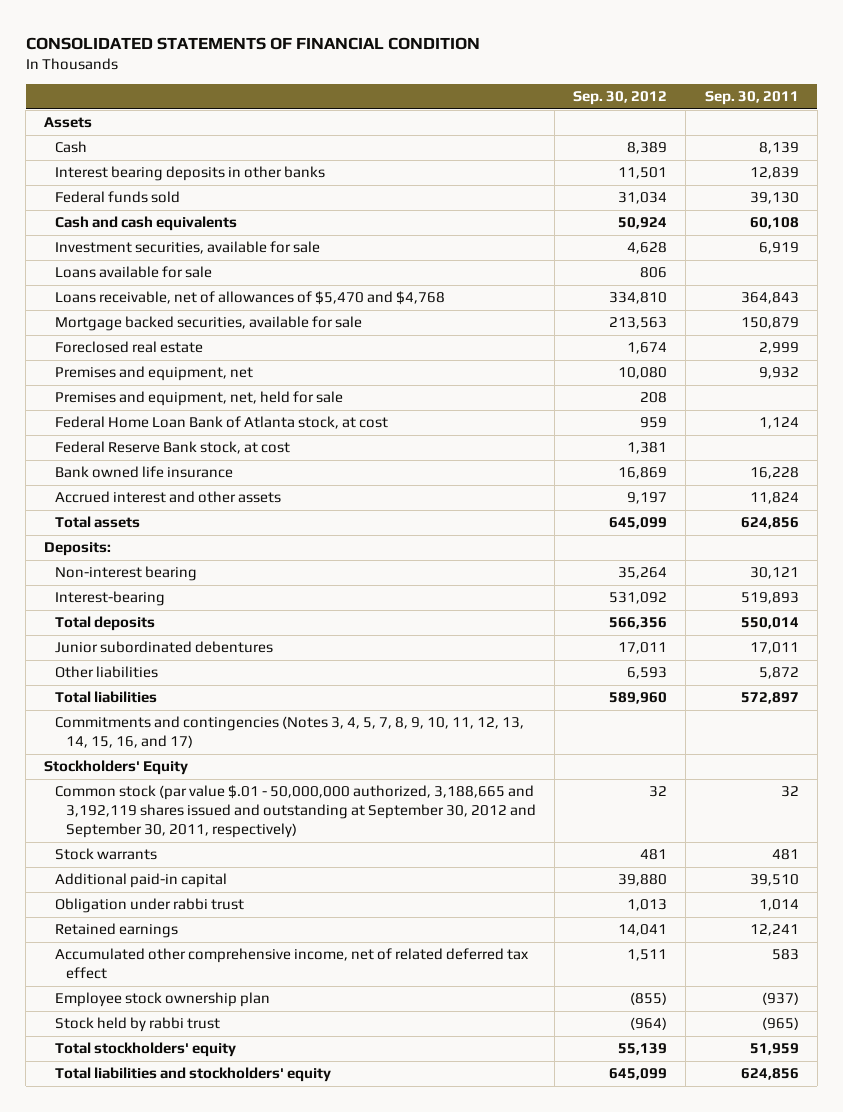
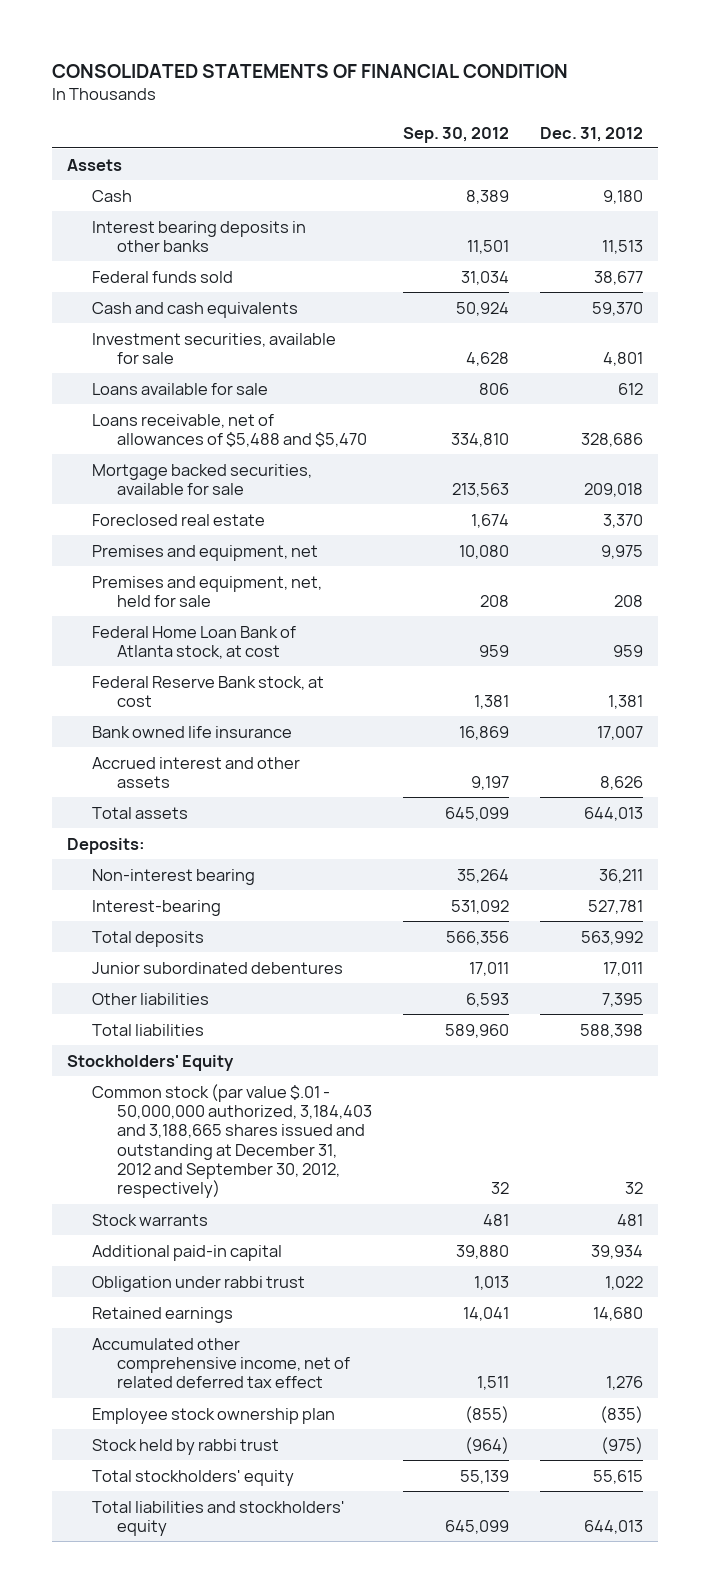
[704,91,799,106] Sep. 30, 2011 -> none
none -> [539,126,643,142] Dec. 31, 2012
[55,291,446,306] Loans receivable, net of allowances of $5,470 and $4,768 -> [92,413,368,447] Loans receivable, net of allowances of $5,488 and $5,470
[55,716,525,749] Commitments and contingencies (Notes 3, 4, 5, 7, 8, 9, 10, 11, 12, 13, 14, 15, 16, and 17) -> none
[55,785,536,839] Common stock (par value $.01 - 50,000,000 authorized, 3,188,665 and 3,192,119 shares issued and outstanding at September 30, 2012 and September 30, 2011, respectively) -> [92,1083,373,1199] Common stock (par value $.01 - 50,000,000 authorized, 3,184,403 and 3,188,665 shares issued and outstanding at December 31, 2012 and September 30, 2012, respectively)

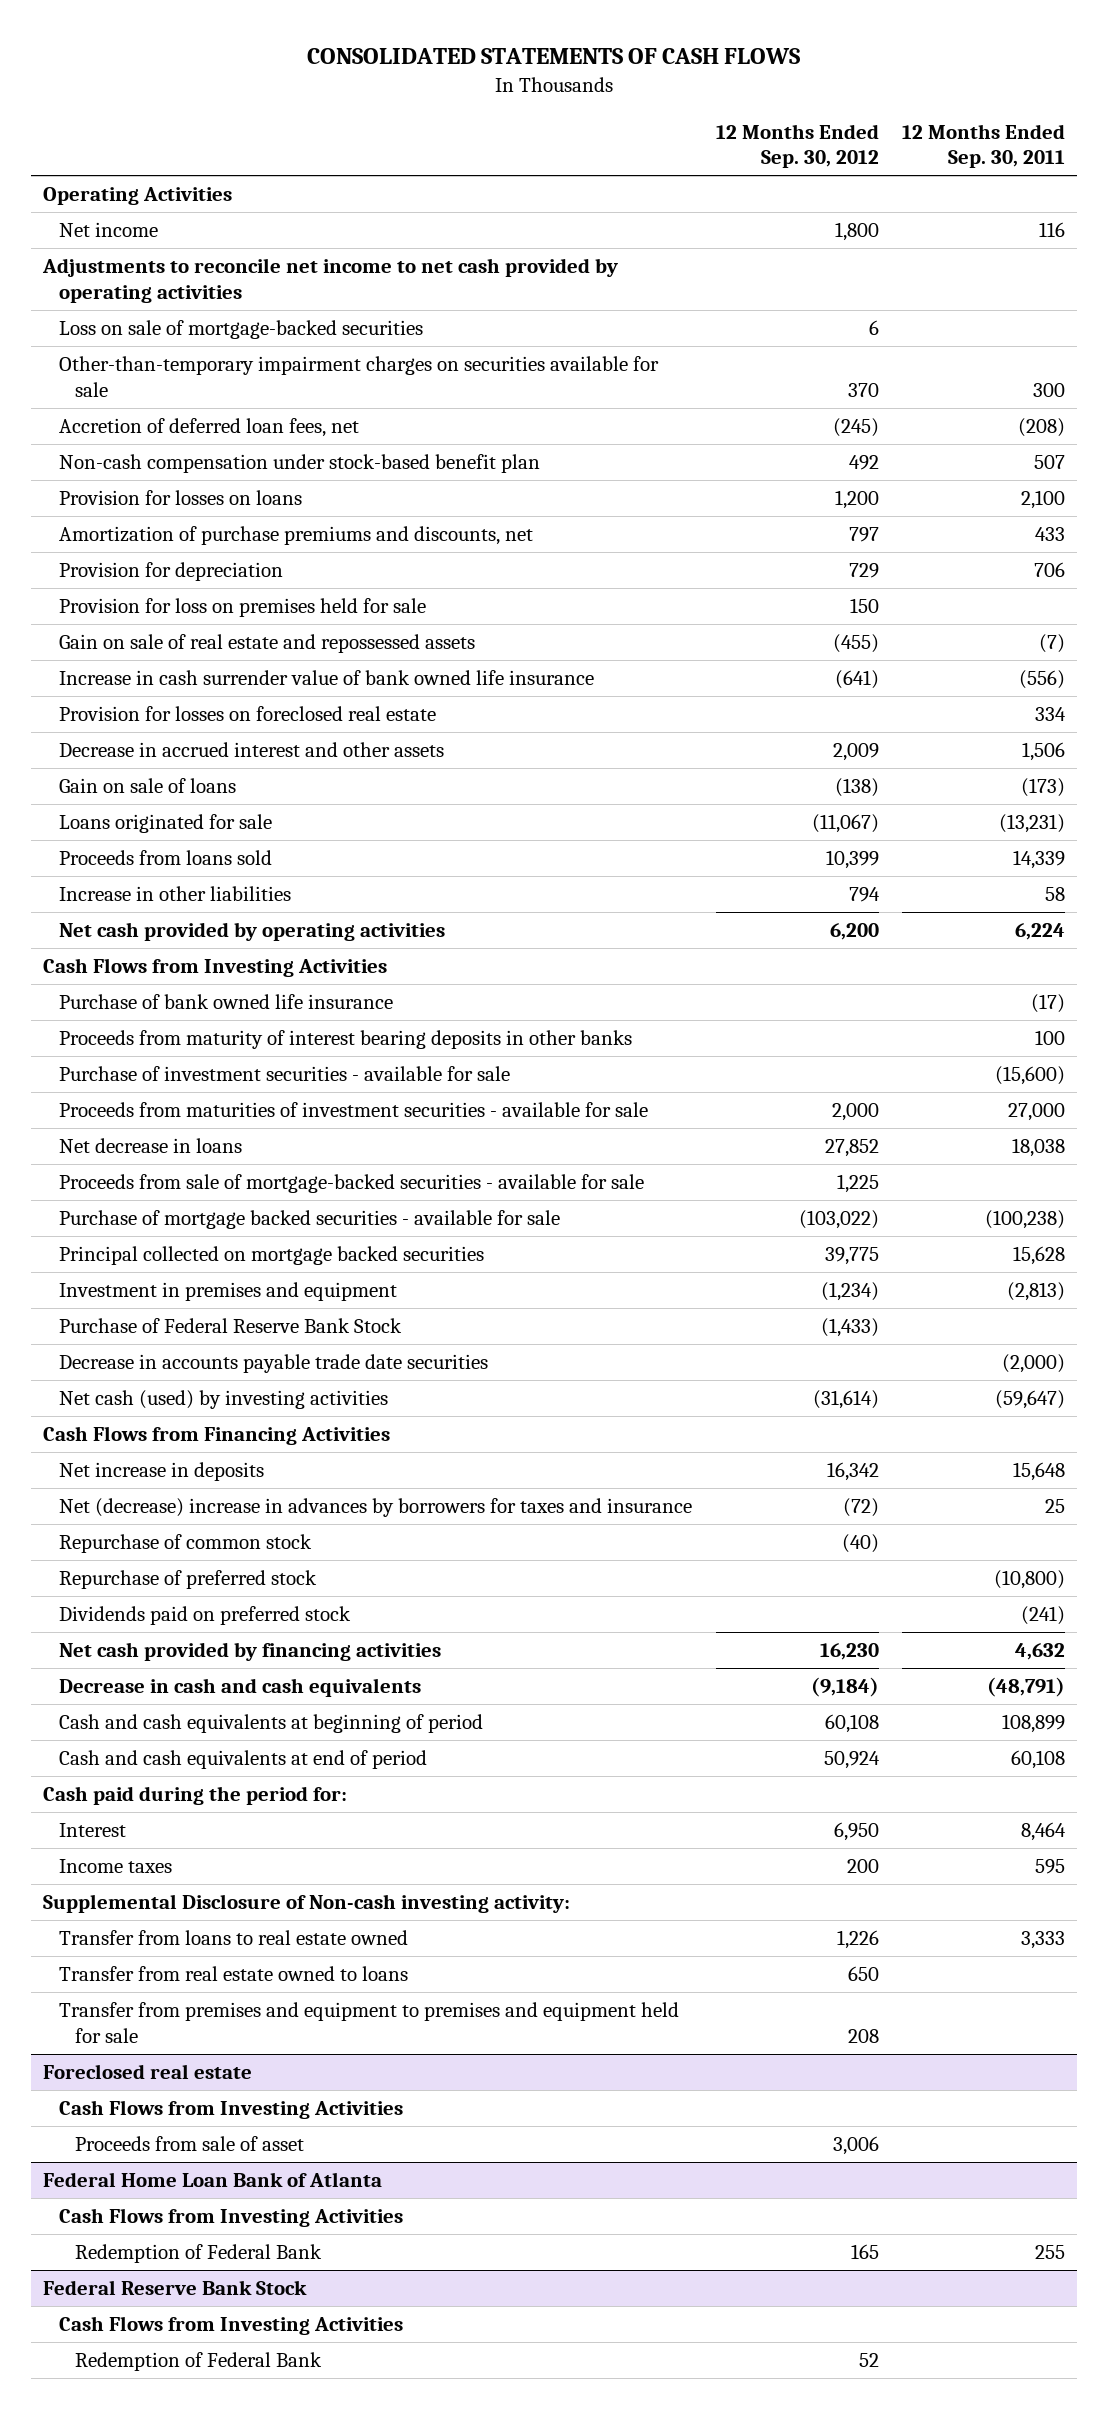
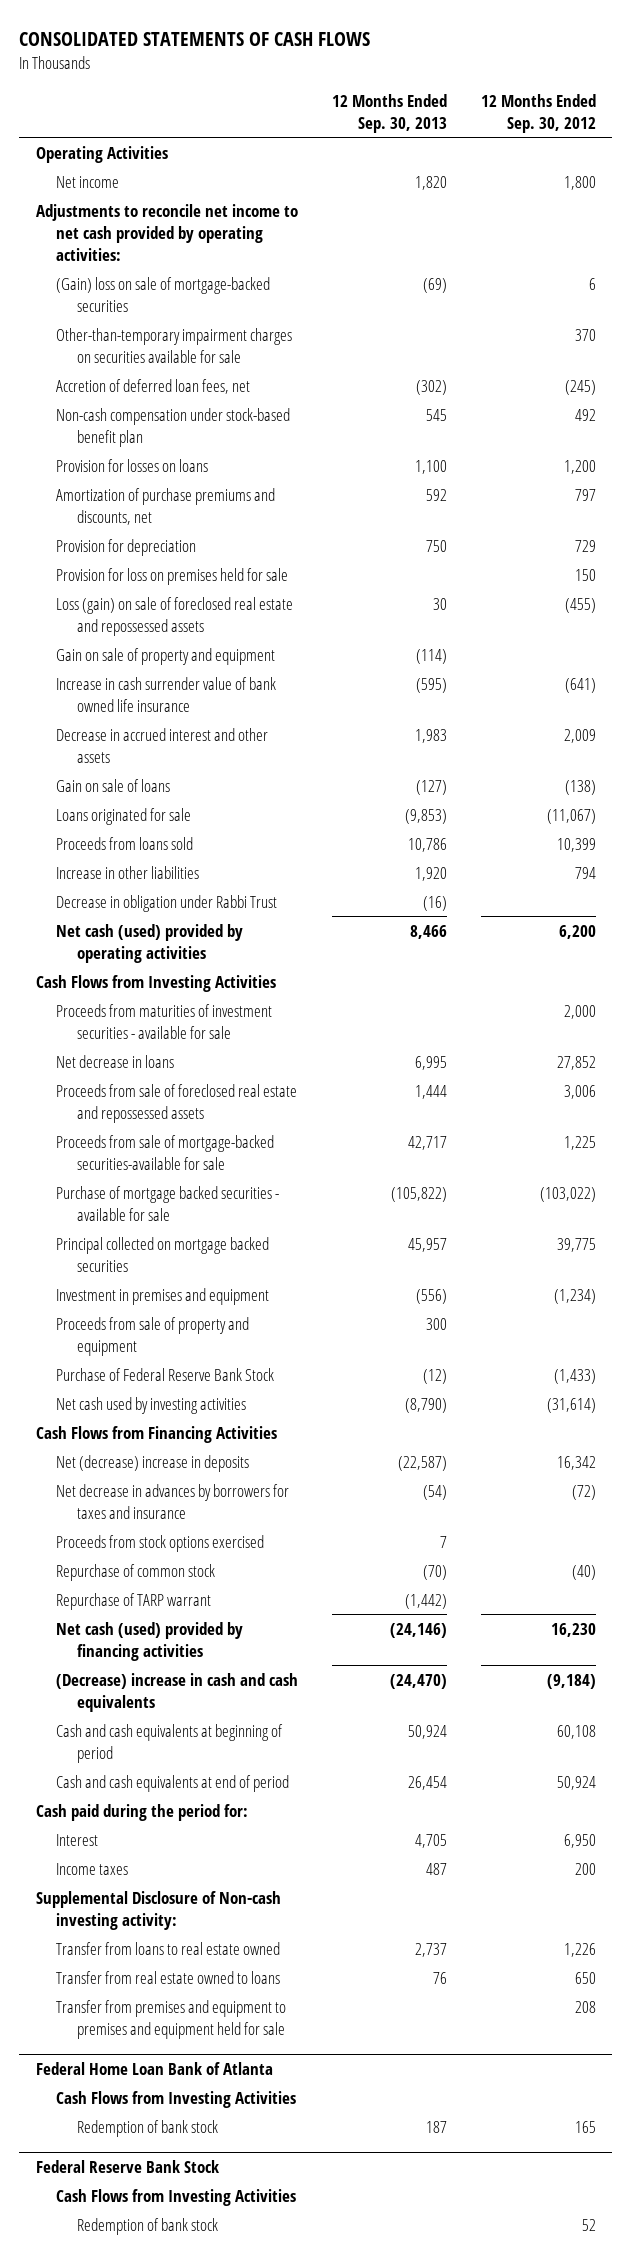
[902,123,1066,169] 12 Months Ended Sep. 30, 2011 -> none
none -> [331,93,447,133] 12 Months Ended Sep. 30, 2013
[42,258,619,304] Adjustments to reconcile net income to net cash provided by operating activities -> [35,203,298,261] Adjustments to reconcile net income to net cash provided by operating activities:
[59,320,424,340] Loss on sale of mortgage-backed securities -> [56,276,271,312] (Gain) loss on sale of mortgage-backed securities
[59,634,476,654] Gain on sale of real estate and repossessed assets -> [56,596,294,636] Loss (gain) on sale of foreclosed real estate and repossessed assets
none -> [56,647,276,665] Gain on sale of property and equipment
[59,706,437,722] Provision for losses on foreclosed real estate -> none
none -> [56,894,278,912] Decrease in obligation under Rabbi Trust
[59,922,446,942] Net cash provided by operating activities -> [56,923,244,963] Net cash (used) provided by operating activities
[59,994,394,1010] Purchase of bank owned life insurance -> none
[59,1030,633,1050] Proceeds from maturity of interest bearing deposits in other banks -> none
[59,1066,511,1082] Purchase of investment securities - available for sale -> none
none -> [56,1083,298,1123] Proceeds from sale of foreclosed real estate and repossessed assets
[59,1174,645,1194] Proceeds from sale of mortgage-backed securities - available for sale -> [56,1134,275,1170] Proceeds from sale of mortgage-backed securities-available for sale
none -> [56,1316,250,1356] Proceeds from sale of property and equipment
[59,1354,489,1374] Decrease in accounts payable trade date securities -> none
[59,1390,389,1410] Net cash (used) by investing activities -> [56,1396,247,1414] Net cash used by investing activities
[59,1462,265,1482] Net increase in deposits -> [56,1454,250,1472] Net (decrease) increase in deposits
[59,1498,693,1518] Net (decrease) increase in advances by borrowers for taxes and insurance -> [56,1483,290,1519] Net decrease in advances by borrowers for taxes and insurance
none -> [56,1534,265,1552] Proceeds from stock options exercised
[59,1570,318,1590] Repurchase of preferred stock -> none
[59,1606,352,1626] Dividends paid on preferred stock -> none
none -> [56,1592,212,1610] Repurchase of TARP warrant
[59,1642,442,1662] Net cash provided by financing activities -> [56,1621,244,1661] Net cash (used) provided by financing activities
[59,1678,422,1698] Decrease in cash and cash equivalents -> [56,1672,299,1712] (Decrease) increase in cash and cash equivalents
[43,2064,253,2080] Foreclosed real estate -> none
[59,2100,404,2120] Cash Flows from Investing Activities -> none
[75,2136,305,2152] Proceeds from sale of asset -> none
[75,2244,323,2264] Redemption of Federal Bank -> [76,2119,218,2137] Redemption of bank stock
[75,2352,323,2372] Redemption of Federal Bank -> [76,2217,218,2235] Redemption of bank stock

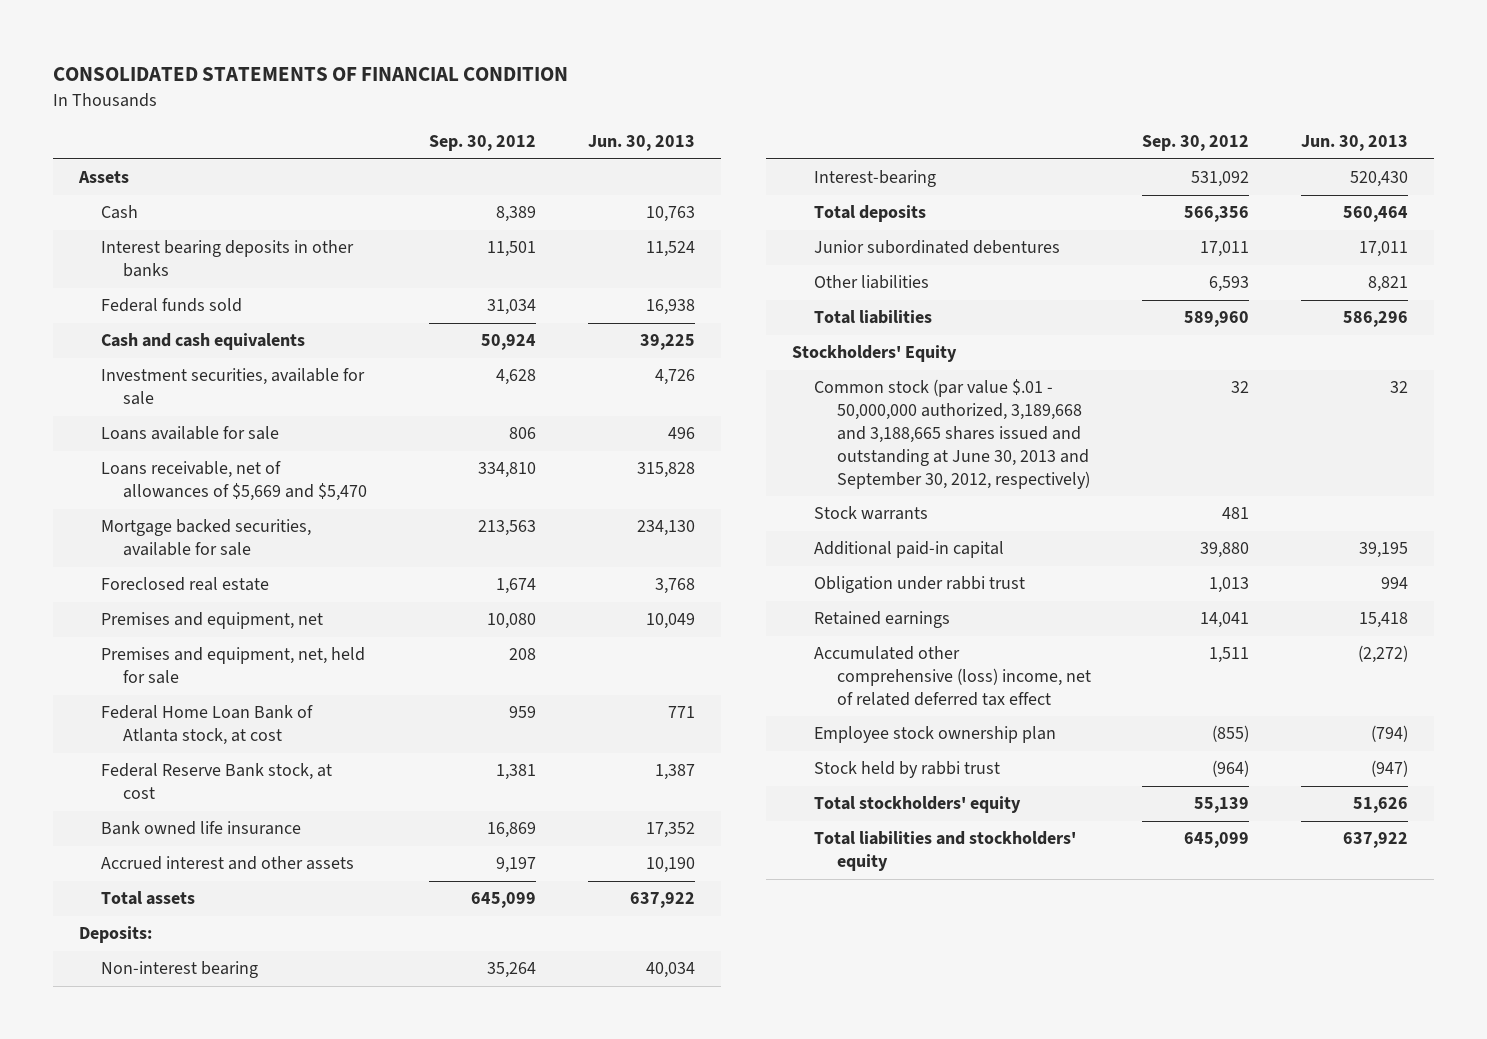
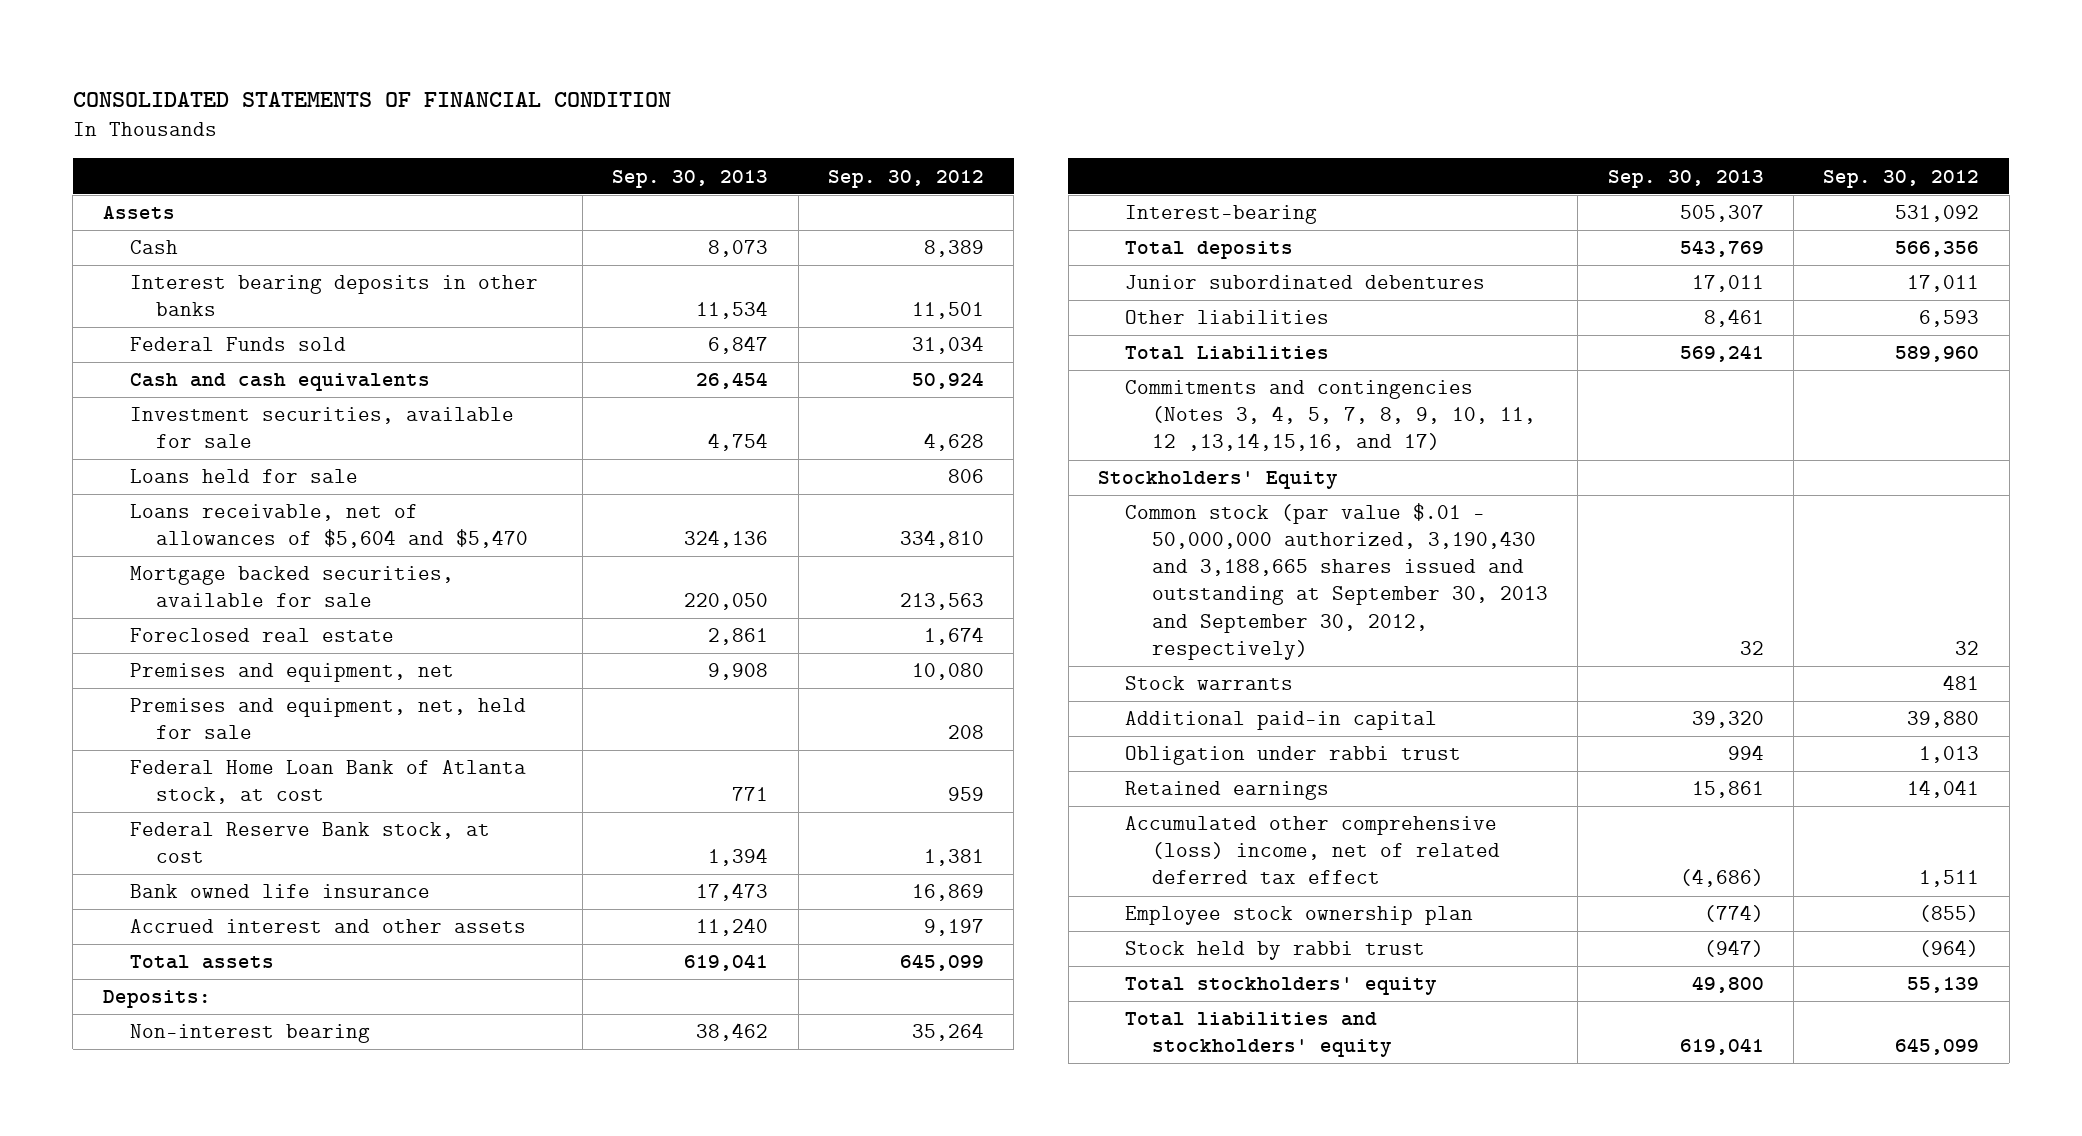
[587,135,695,152] Jun. 30, 2013 -> none
none -> [612,169,769,188] Sep. 30, 2013
[101,298,243,313] Federal funds sold -> [129,337,346,352] Federal Funds sold
[101,426,280,441] Loans available for sale -> [129,469,358,484] Loans held for sale
[101,461,368,502] Loans receivable, net of allowances of $5,669 and $5,470 -> [129,504,529,549] Loans receivable, net of allowances of $5,604 and $5,470
[814,310,933,325] Total liabilities -> [1125,346,1330,361] Total Liabilities
none -> [1125,380,1536,452] Commitments and contingencies (Notes 3, 4, 5, 7, 8, 9, 10, 11, 12 ,13,14,15,16, and 17)
[814,379,1090,489] Common stock (par value $.01 - 50,000,000 authorized, 3,189,668 and 3,188,665 shares issued and outstanding at June 30, 2013 and September 30, 2012, respectively) -> [1125,503,1548,660] Common stock (par value $.01 - 50,000,000 authorized, 3,190,430 and 3,188,665 shares issued and outstanding at September 30, 2013 and September 30, 2012, respectively)

